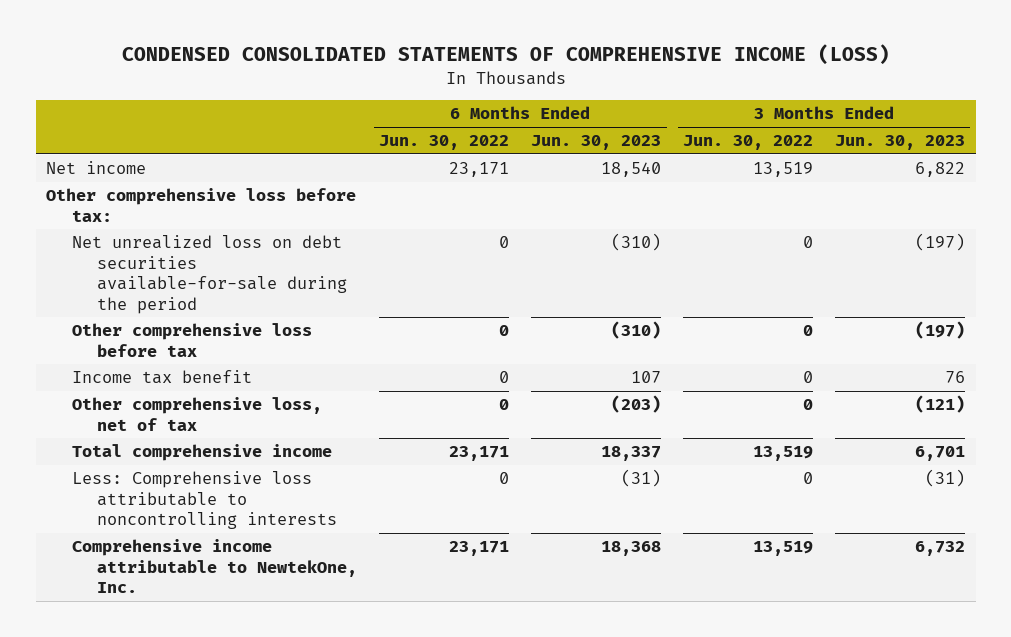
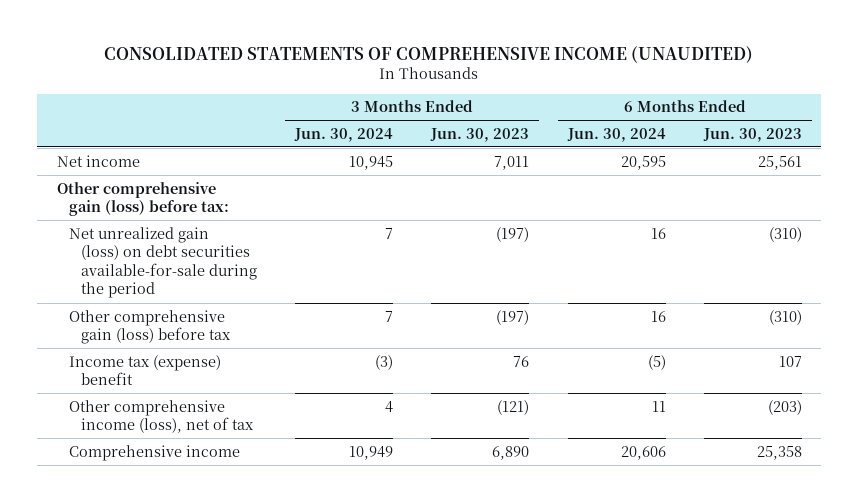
[121,44,890,66] CONDENSED CONSOLIDATED STATEMENTS OF COMPREHENSIVE INCOME (LOSS) -> [104,45,754,63] CONSOLIDATED STATEMENTS OF COMPREHENSIVE INCOME (UNAUDITED)
[379,135,510,151] Jun. 30, 2022 -> none
[683,135,814,151] Jun. 30, 2022 -> none
none -> [294,127,394,142] Jun. 30, 2024
none -> [566,127,666,142] Jun. 30, 2024
[71,444,332,462] Total comprehensive income -> none
[71,471,338,530] Less: Comprehensive loss attributable to noncontrolling interests -> none
[601,162,662,178] 18,540 -> [758,155,803,170] 25,561
[914,162,965,178] 6,822 -> [494,155,530,170] 7,011
[46,188,357,222] Other comprehensive loss before tax: -> [56,181,229,217] Other comprehensive gain (loss) before tax:
[71,235,348,314] Net unrealized loss on debt securities available-for-sale during the period -> [68,226,257,299] Net unrealized gain (loss) on debt securities available-for-sale during the period
[71,323,312,357] Other comprehensive loss before tax -> [68,309,231,345] Other comprehensive gain (loss) before tax
[71,370,252,385] Income tax benefit -> [68,354,221,386] Income tax (expense) benefit
[71,397,322,431] Other comprehensive loss, net of tax -> [68,399,254,434] Other comprehensive income (loss), net of tax
[71,539,358,594] Comprehensive income attributable to NewtekOne, Inc. -> [68,444,240,461] Comprehensive income
[601,541,662,557] 18,368 -> [757,445,803,460] 25,358
[914,541,965,557] 6,732 -> [492,445,530,460] 6,890

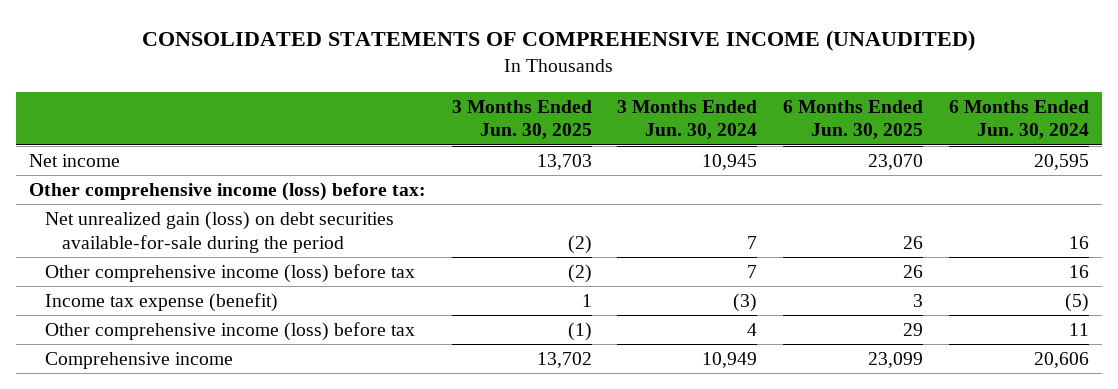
[430,127,530,142] Jun. 30, 2023 -> none
[703,127,803,142] Jun. 30, 2023 -> none
none -> [451,99,592,140] 3 Months Ended Jun. 30, 2025
none -> [783,99,924,140] 6 Months Ended Jun. 30, 2025
[56,181,229,217] Other comprehensive gain (loss) before tax: -> [29,181,427,201] Other comprehensive income (loss) before tax:
[68,309,231,345] Other comprehensive gain (loss) before tax -> [45,263,416,283] Other comprehensive income (loss) before tax
[68,354,221,386] Income tax (expense) benefit -> [45,292,279,312] Income tax expense (benefit)
[68,399,254,434] Other comprehensive income (loss), net of tax -> [45,321,416,341] Other comprehensive income (loss) before tax

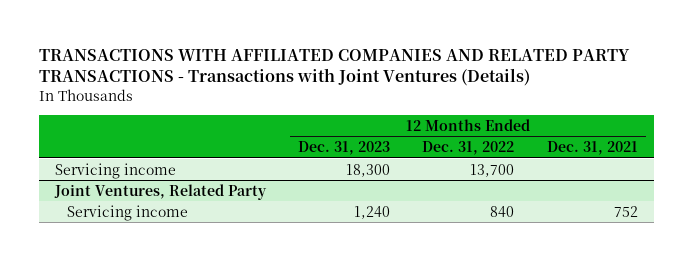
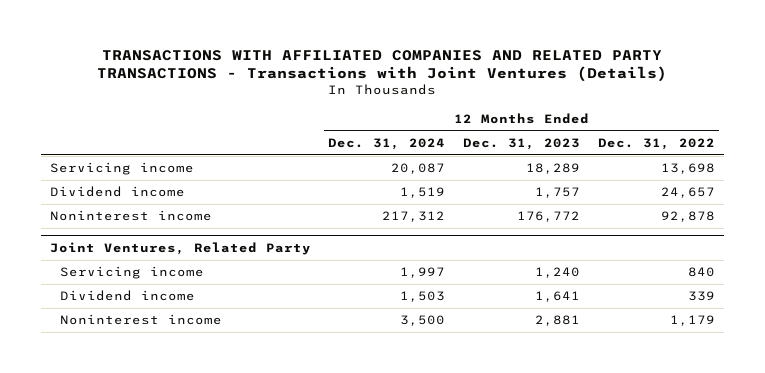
[546,141,638,156] Dec. 31, 2021 -> none
none -> [328,137,446,150] Dec. 31, 2024
[346,163,391,177] 18,300 -> [526,163,581,175] 18,289
[470,163,515,177] 13,700 -> [660,163,715,175] 13,698
none -> [49,186,185,198] Dividend income
none -> [49,210,212,222] Noninterest income
none -> [60,290,196,302] Dividend income
none -> [60,314,223,326] Noninterest income

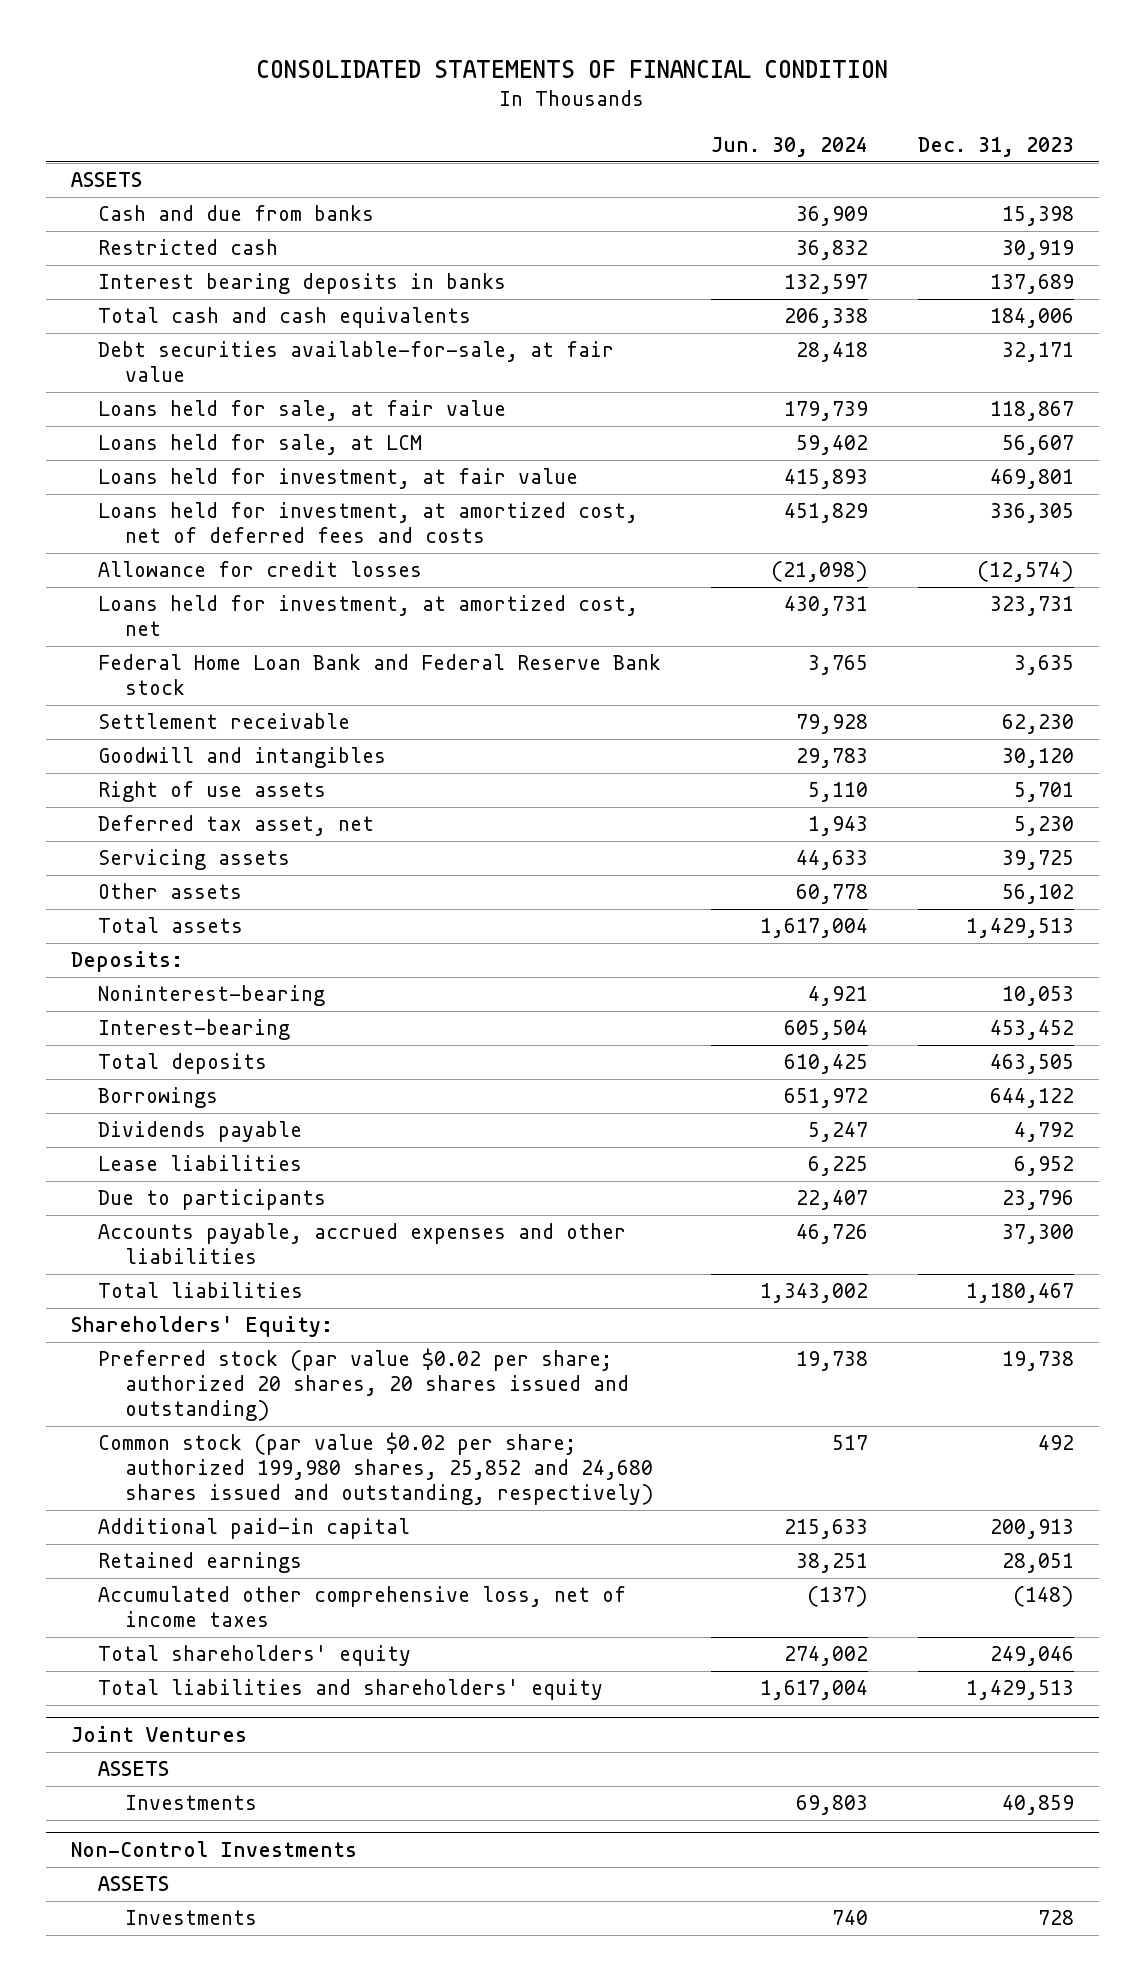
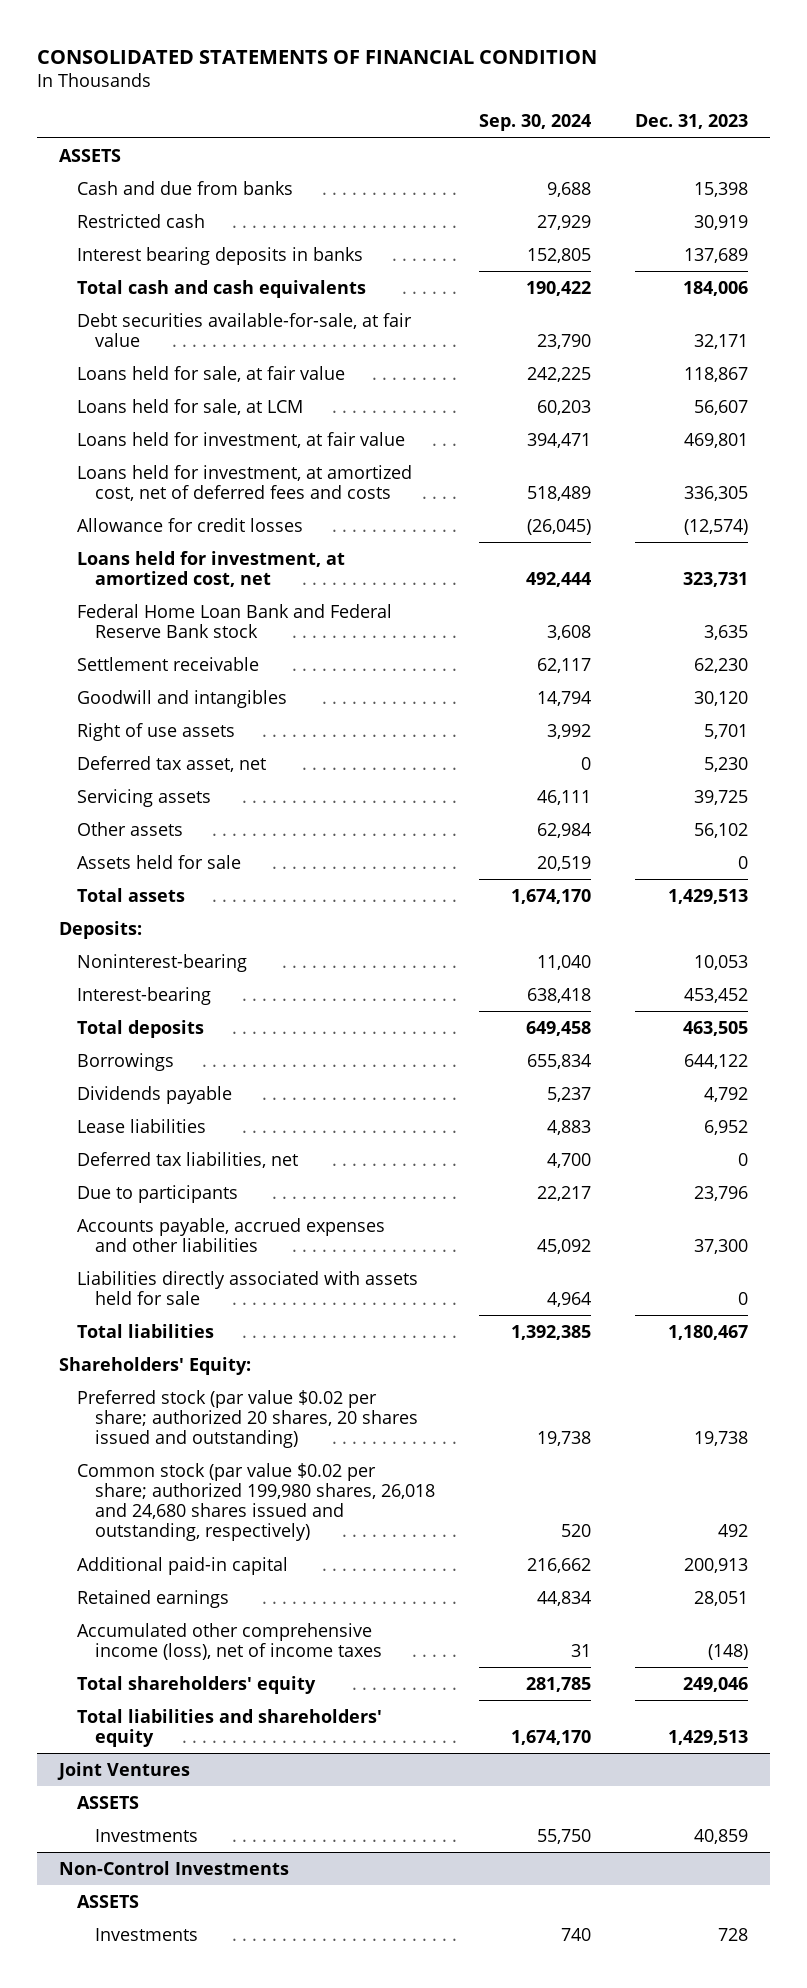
[710,136,868,157] Jun. 30, 2024 -> none
none -> [479,114,592,132] Sep. 30, 2024
none -> [77,854,242,869] Assets held for sale
none -> [77,1151,299,1168] Deferred tax liabilities, net
none -> [77,1270,419,1305] Liabilities directly associated with assets held for sale
[97,1432,655,1505] Common stock (par value $0.02 per share; authorized 199,980 shares, 25,852 and 24,680 shares issued and outstanding, respectively) -> [77,1462,436,1542] Common stock (par value $0.02 per share; authorized 199,980 shares, 26,018 and 24,680 shares issued and outstanding, respectively)
[97,1586,626,1628] Accumulated other comprehensive loss, net of income taxes -> [77,1622,383,1660] Accumulated other comprehensive income (loss), net of income taxes

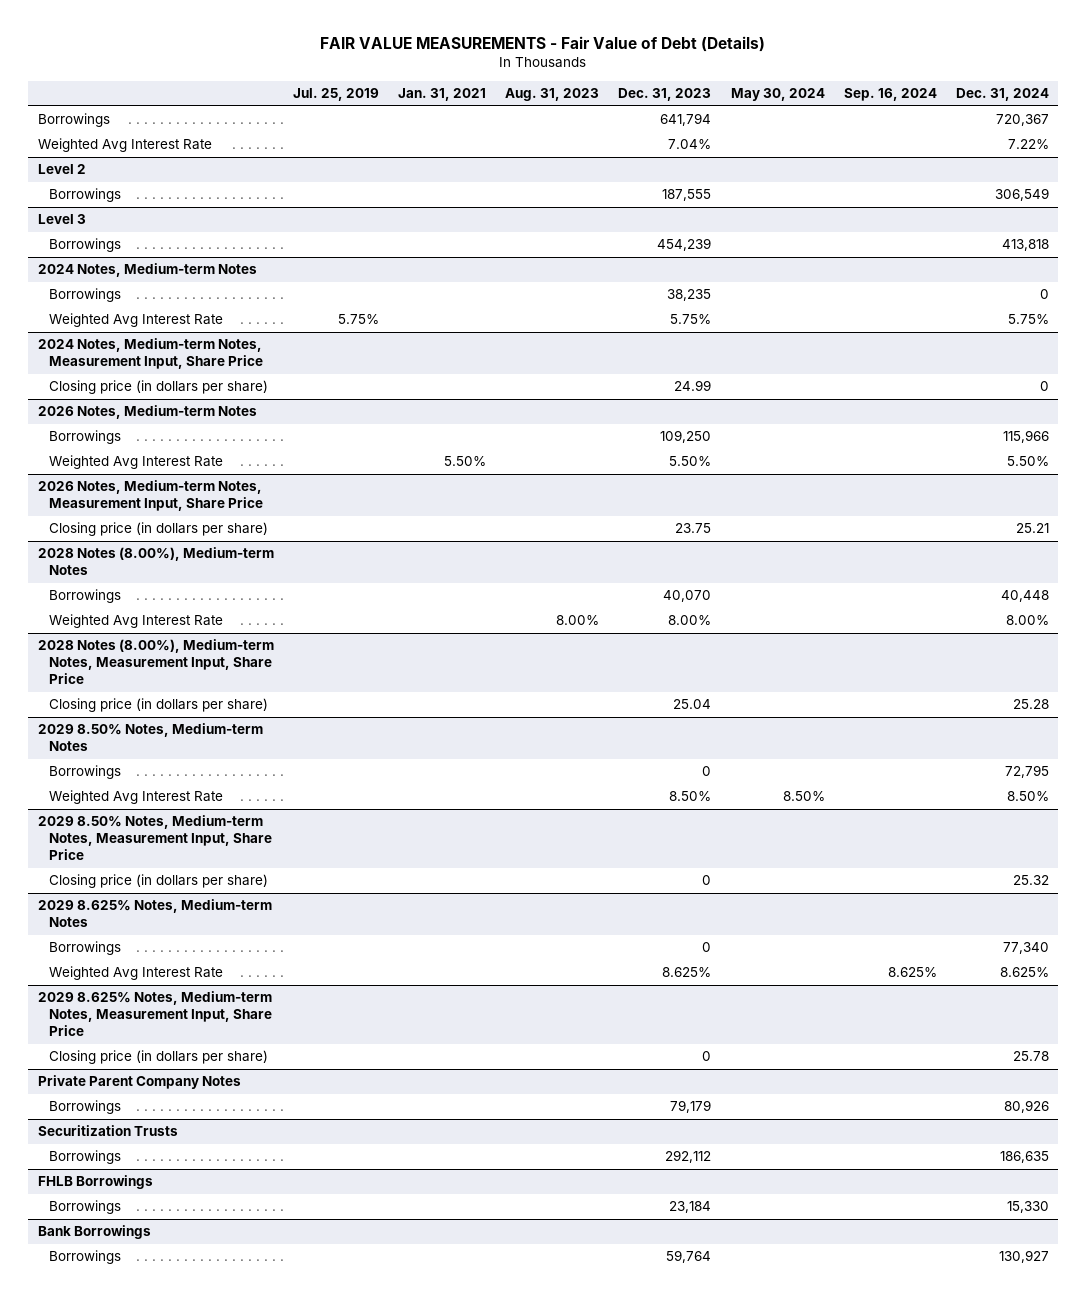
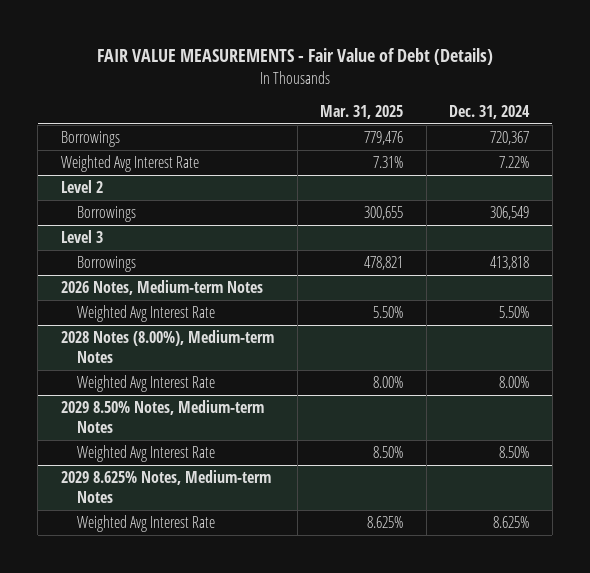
[293,88,380,102] Jul. 25, 2019 -> none
[398,88,487,102] Jan. 31, 2021 -> none
[505,88,600,102] Aug. 31, 2023 -> none
[618,88,712,102] Dec. 31, 2023 -> none
[730,88,825,102] May 30, 2024 -> none
[843,88,937,102] Sep. 16, 2024 -> none
none -> [320,105,404,120] Mar. 31, 2025
[38,263,258,278] 2024 Notes, Medium-term Notes -> none
[48,288,121,303] Borrowings -> none
[48,313,223,328] Weighted Avg Interest Rate -> none
[38,338,263,370] 2024 Notes, Medium-term Notes, Measurement Input, Share Price -> none
[48,380,268,395] Closing price (in dollars per share) -> none
[48,430,121,445] Borrowings -> none
[38,480,263,512] 2026 Notes, Medium-term Notes, Measurement Input, Share Price -> none
[48,522,268,537] Closing price (in dollars per share) -> none
[48,589,121,604] Borrowings -> none
[38,639,275,685] 2028 Notes (8.00%), Medium-term Notes, Measurement Input, Share Price -> none
[48,698,268,713] Closing price (in dollars per share) -> none
[48,765,121,780] Borrowings -> none
[38,815,272,861] 2029 8.50% Notes, Medium-term Notes, Measurement Input, Share Price -> none
[48,874,268,889] Closing price (in dollars per share) -> none
[48,941,121,956] Borrowings -> none
[38,991,273,1037] 2029 8.625% Notes, Medium-term Notes, Measurement Input, Share Price -> none
[48,1050,268,1065] Closing price (in dollars per share) -> none
[38,1075,242,1090] Private Parent Company Notes -> none
[48,1100,121,1115] Borrowings -> none
[38,1125,179,1137] Securitization Trusts -> none
[48,1150,121,1165] Borrowings -> none
[38,1175,154,1190] FHLB Borrowings -> none
[48,1200,121,1215] Borrowings -> none
[38,1225,152,1240] Bank Borrowings -> none
[48,1250,121,1265] Borrowings -> none

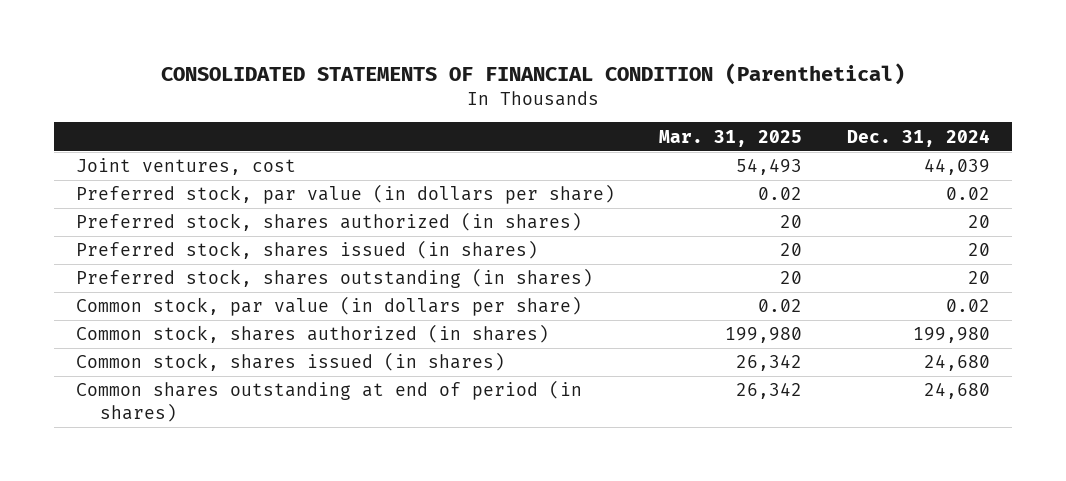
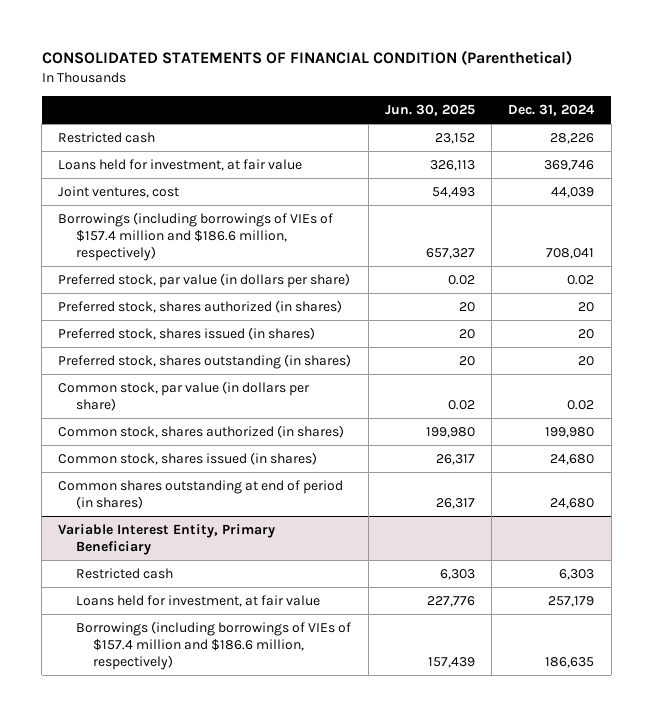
[659,129,803,147] Mar. 31, 2025 -> none
none -> [384,104,475,117] Jun. 30, 2025
none -> [58,131,156,143] Restricted cash
none -> [58,158,303,171] Loans held for investment, at fair value
none -> [58,211,334,261] Borrowings (including borrowings of VIEs of $157.4 million and $186.6 million, respectively)
none -> [58,523,276,555] Variable Interest Entity, Primary Beneficiary
none -> [75,567,173,579] Restricted cash
none -> [75,594,320,607] Loans held for investment, at fair value
none -> [75,620,351,670] Borrowings (including borrowings of VIEs of $157.4 million and $186.6 million, respectively)

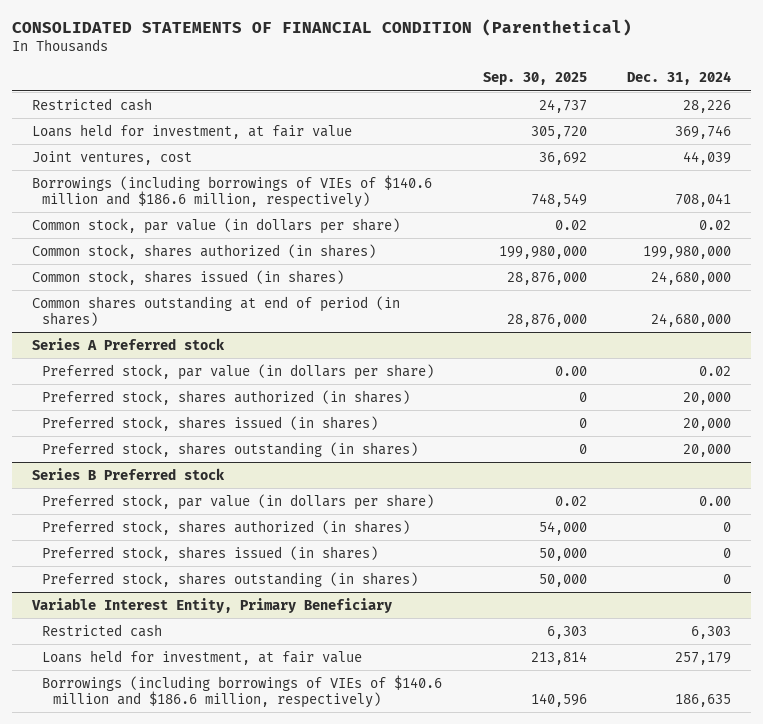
[384,104,475,117] Jun. 30, 2025 -> none
none -> [482,72,587,86] Sep. 30, 2025
[58,272,351,288] Preferred stock, par value (in dollars per share) -> none
[58,299,343,313] Preferred stock, shares authorized (in shares) -> none
[58,326,316,340] Preferred stock, shares issued (in shares) -> none
[58,353,352,369] Preferred stock, shares outstanding (in shares) -> none
[58,211,334,261] Borrowings (including borrowings of VIEs of $157.4 million and $186.6 million, respectively) -> [32,174,433,209] Borrowings (including borrowings of VIEs of $140.6 million and $186.6 million, respectively)
[545,426,595,438] 199,980 -> [642,245,731,259] 199,980,000
[550,453,595,465] 24,680 -> [650,270,731,285] 24,680,000
[550,497,595,509] 24,680 -> [650,313,731,328] 24,680,000
none -> [32,337,226,350] Series A Preferred stock
none -> [42,363,435,380] Preferred stock, par value (in dollars per share)
none -> [42,389,411,405] Preferred stock, shares authorized (in shares)
none -> [42,415,379,431] Preferred stock, shares issued (in shares)
none -> [42,441,419,457] Preferred stock, shares outstanding (in shares)
none -> [32,467,226,480] Series B Preferred stock
none -> [42,493,435,510] Preferred stock, par value (in dollars per share)
none -> [42,519,411,535] Preferred stock, shares authorized (in shares)
none -> [42,545,379,561] Preferred stock, shares issued (in shares)
none -> [42,571,419,587] Preferred stock, shares outstanding (in shares)
[75,620,351,670] Borrowings (including borrowings of VIEs of $157.4 million and $186.6 million, respectively) -> [42,674,443,709] Borrowings (including borrowings of VIEs of $140.6 million and $186.6 million, respectively)

